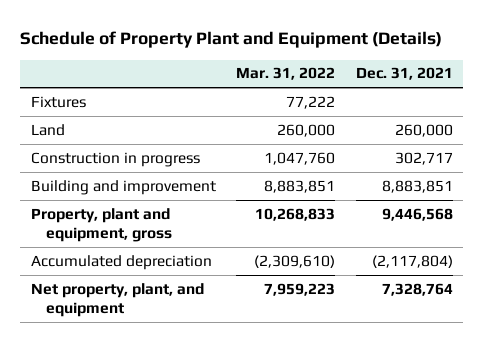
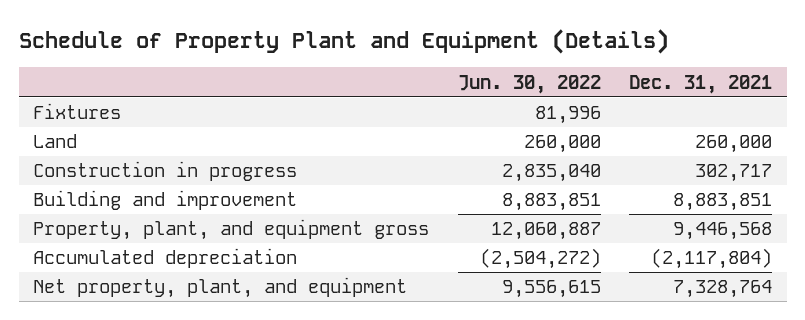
[236,67,336,81] Mar. 31, 2022 -> none
none -> [457,74,601,94] Jun. 30, 2022
[30,207,172,242] Property, plant and equipment, gross -> [32,219,429,241] Property, plant, and equipment gross

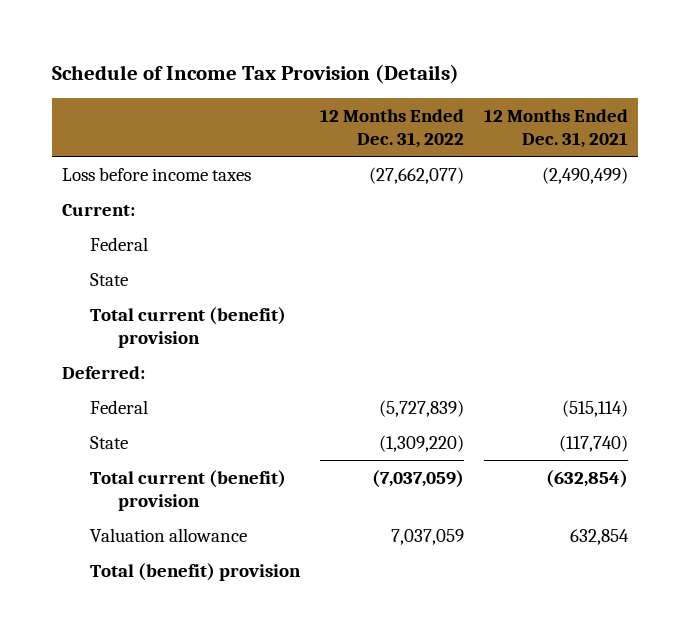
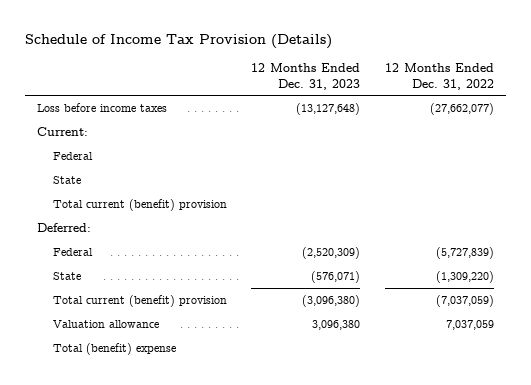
[484,109,629,148] 12 Months Ended Dec. 31, 2021 -> none
none -> [251,63,361,90] 12 Months Ended Dec. 31, 2023
[89,562,301,581] Total (benefit) provision -> [52,343,176,356] Total (benefit) expense

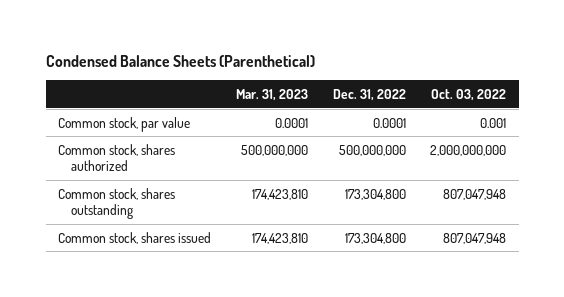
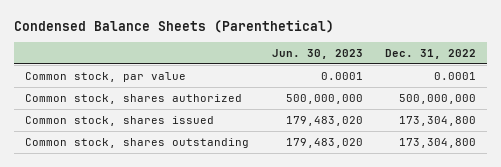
[235,88,308,101] Mar. 31, 2023 -> none
[431,88,507,101] Oct. 03, 2022 -> none
none -> [271,48,363,59] Jun. 30, 2023
[58,187,176,220] Common stock, shares outstanding -> [25,138,250,149] Common stock, shares outstanding

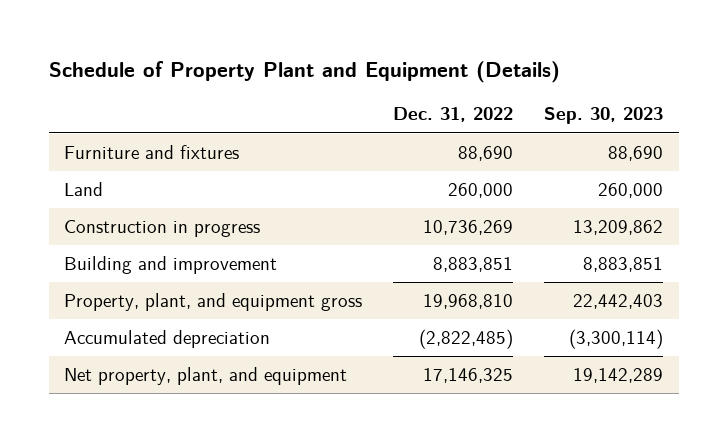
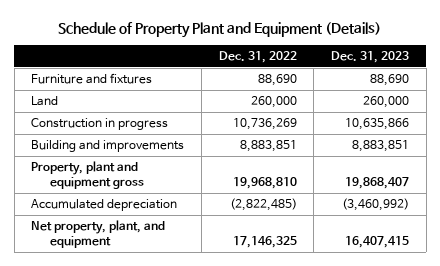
[544,107,664,125] Sep. 30, 2023 -> none
none -> [330,50,409,63] Dec. 31, 2023
[64,255,278,274] Building and improvement -> [31,140,185,153] Building and improvements
[64,292,363,311] Property, plant, and equipment gross -> [31,161,145,190] Property, plant and equipment gross

